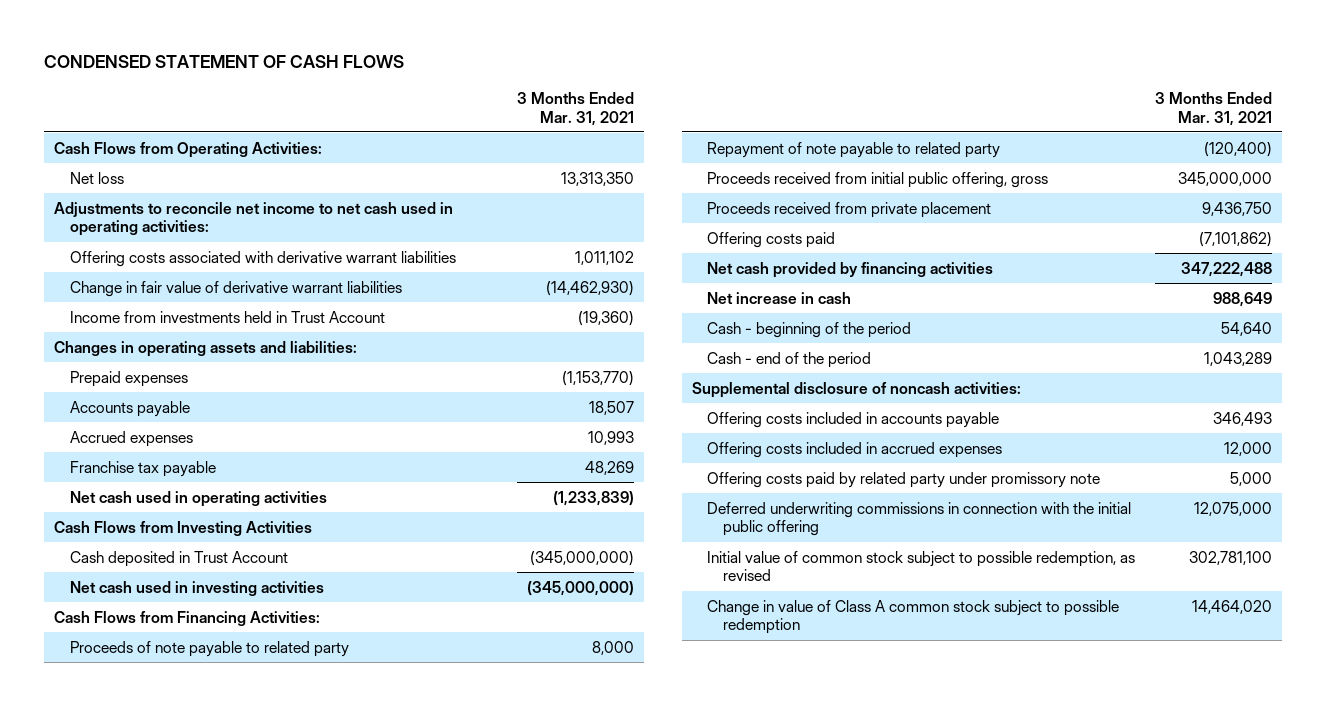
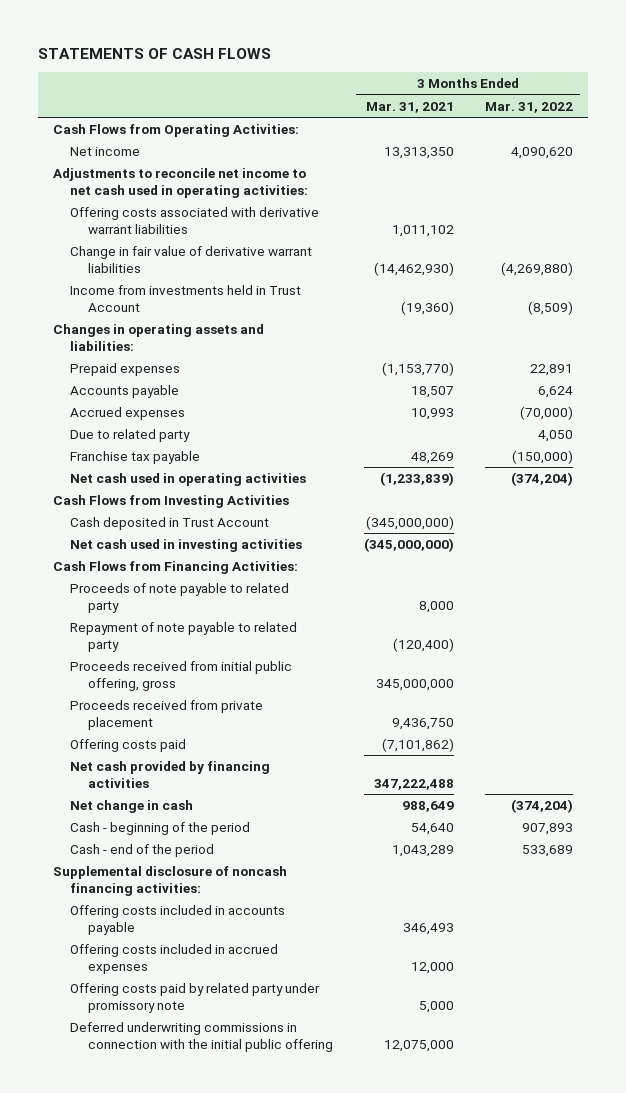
[44,54,405,68] CONDENSED STATEMENT OF CASH FLOWS -> [37,47,271,59] STATEMENTS OF CASH FLOWS
none -> [484,101,573,113] Mar. 31, 2022
[69,171,124,184] Net loss -> [70,147,141,157] Net income
none -> [70,429,191,443] Due to related party
[707,291,852,304] Net increase in cash -> [70,800,194,814] Net change in cash
[691,381,1021,398] Supplemental disclosure of noncash activities: -> [53,866,288,896] Supplemental disclosure of noncash financing activities:
[707,550,1136,582] Initial value of common stock subject to possible redemption, as revised -> none
[707,599,1120,635] Change in value of Class A common stock subject to possible redemption -> none

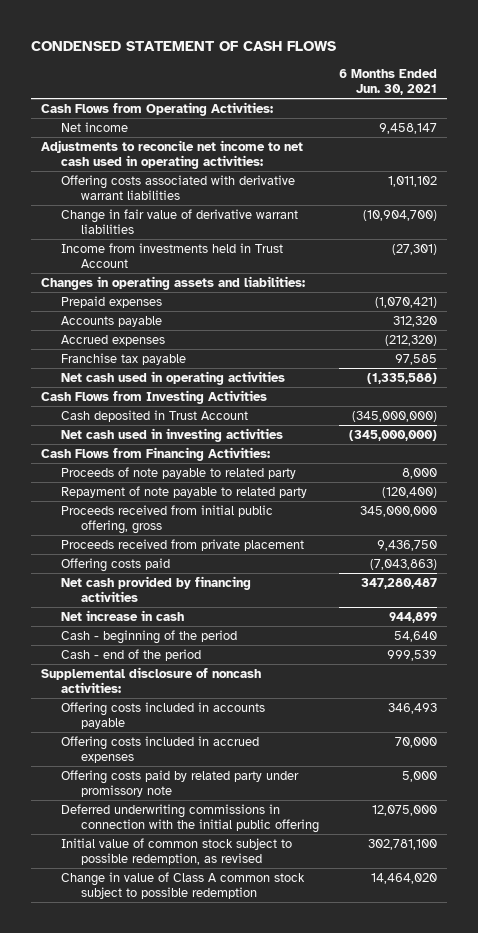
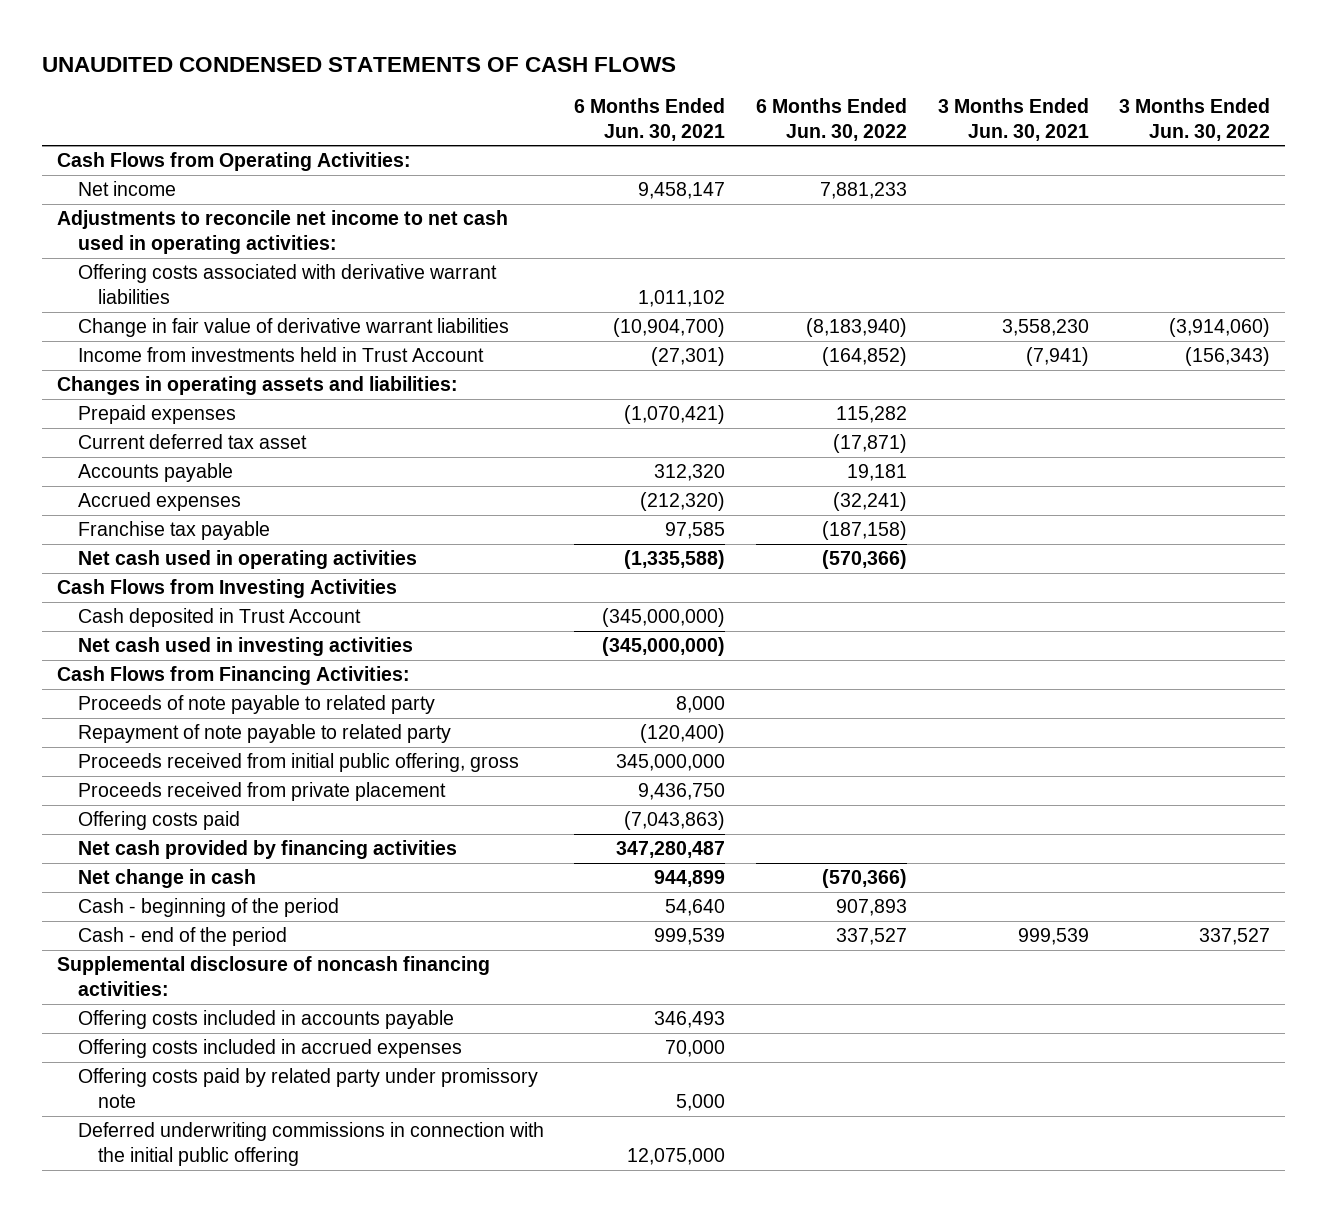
[31,41,337,52] CONDENSED STATEMENT OF CASH FLOWS -> [42,57,677,73] UNAUDITED CONDENSED STATEMENTS OF CASH FLOWS
none -> [755,98,907,141] 6 Months Ended Jun. 30, 2022
none -> [937,98,1089,141] 3 Months Ended Jun. 30, 2021
none -> [1119,98,1271,141] 3 Months Ended Jun. 30, 2022
none -> [77,434,307,450] Current deferred tax asset
[61,609,185,621] Net increase in cash -> [77,869,256,889] Net change in cash
[41,666,262,694] Supplemental disclosure of noncash activities: -> [57,956,491,996] Supplemental disclosure of noncash financing activities:
[61,837,293,866] Initial value of common stock subject to possible redemption, as revised -> none
[61,871,306,900] Change in value of Class A common stock subject to possible redemption -> none

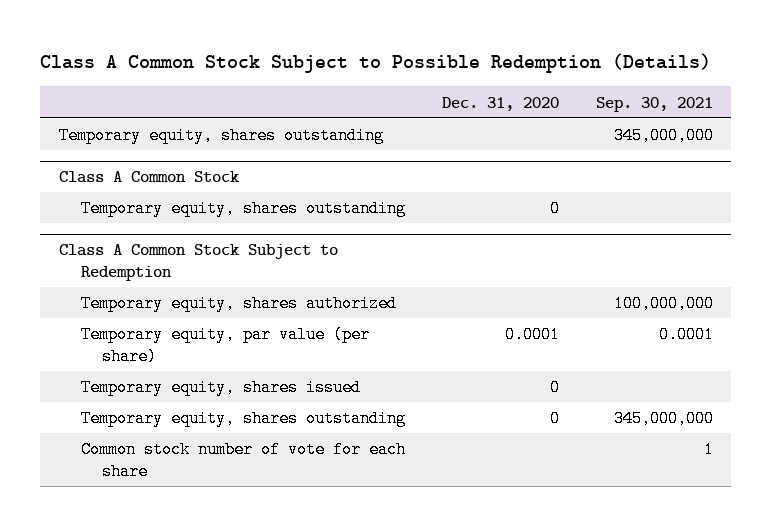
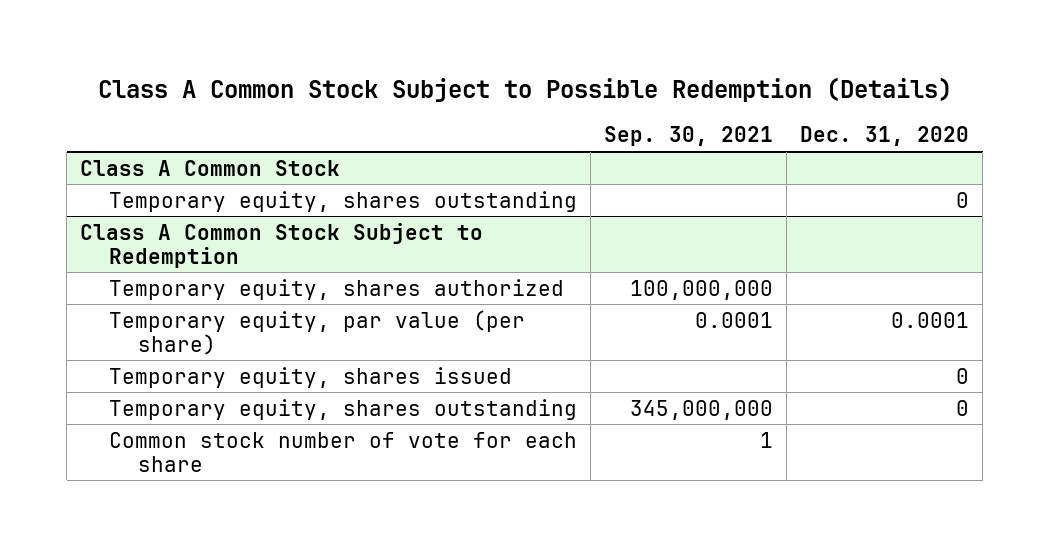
[58,127,384,145] Temporary equity, shares outstanding -> none

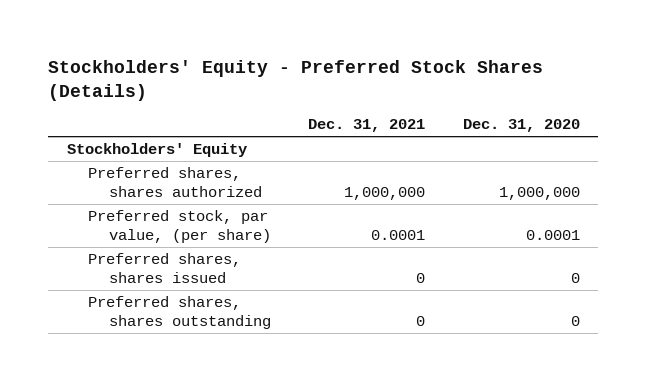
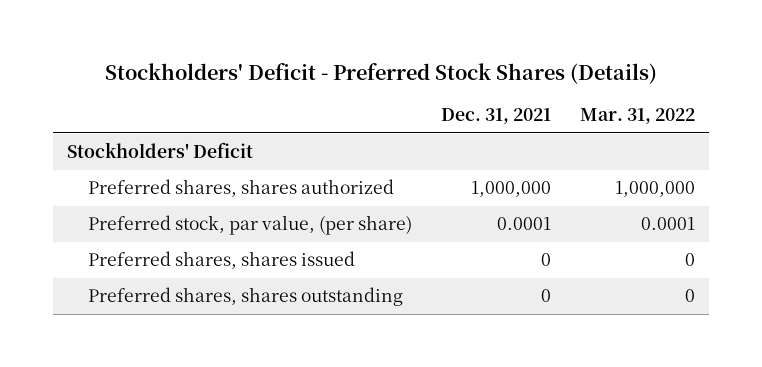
[48,59,544,101] Stockholders' Equity - Preferred Stock Shares (Details) -> [105,62,658,84] Stockholders' Deficit - Preferred Stock Shares (Details)
[462,119,580,133] Dec. 31, 2020 -> none
none -> [579,108,695,125] Mar. 31, 2022
[67,143,248,158] Stockholders' Equity -> [67,142,254,159] Stockholders' Deficit

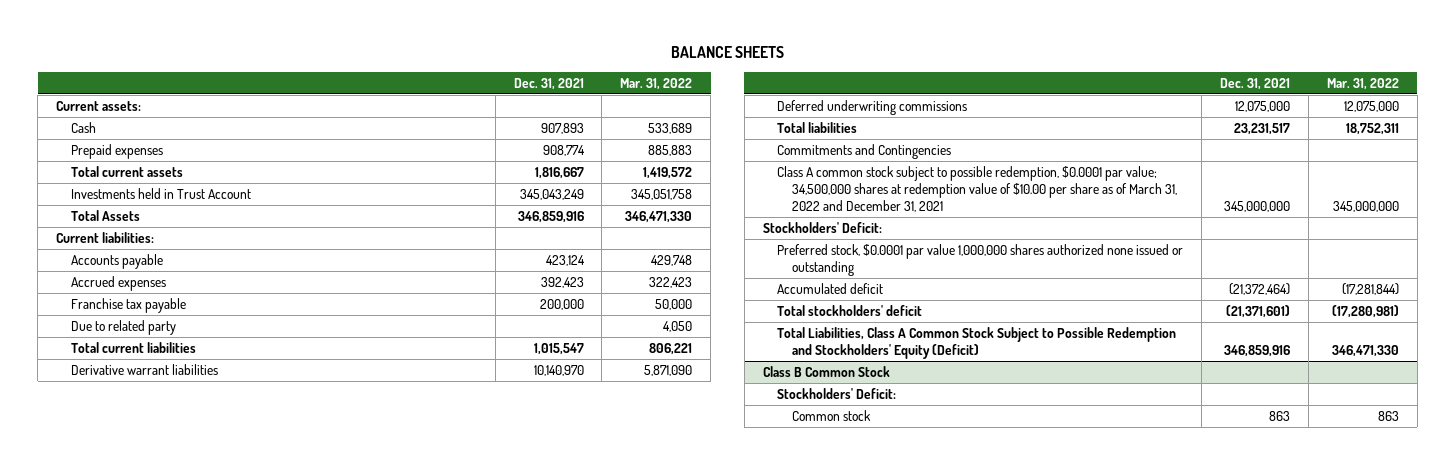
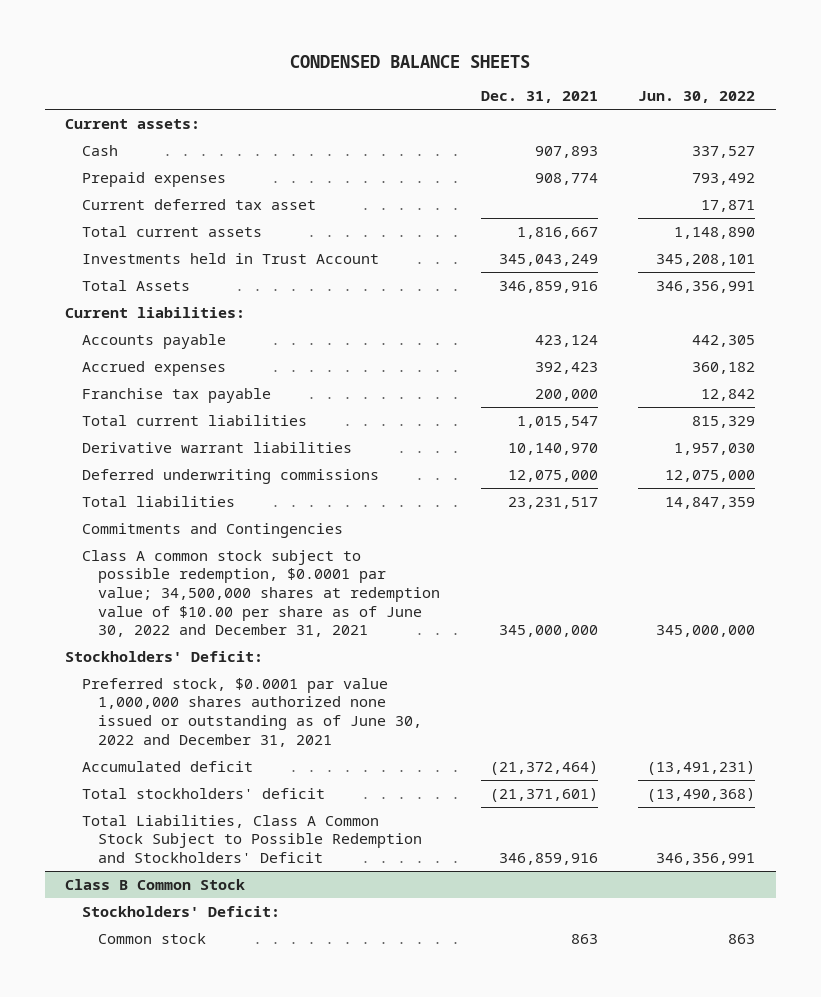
[670,46,784,59] BALANCE SHEETS -> [290,54,531,68] CONDENSED BALANCE SHEETS
[620,77,693,90] Mar. 31, 2022 -> none
none -> [638,91,756,104] Jun. 30, 2022
none -> [81,198,316,210] Current deferred tax asset
[70,319,176,335] Due to related party -> none
[777,165,1177,212] Class A common stock subject to possible redemption, $0.0001 par value; 34,500,000 shares at redemption value of $10.00 per share as of March 31, 2022 and December 31, 2021 -> [81,549,441,638] Class A common stock subject to possible redemption, $0.0001 par value; 34,500,000 shares at redemption value of $10.00 per share as of June 30, 2022 and December 31, 2021
[777,243,1184,276] Preferred stock, $0.0001 par value 1,000,000 shares authorized none issued or outstanding -> [81,677,423,747] Preferred stock, $0.0001 par value 1,000,000 shares authorized none issued or outstanding as of June 30, 2022 and December 31, 2021
[777,326,1177,359] Total Liabilities, Class A Common Stock Subject to Possible Redemption and Stockholders' Equity (Deficit) -> [81,814,423,863] Total Liabilities, Class A Common Stock Subject to Possible Redemption and Stockholders' Deficit

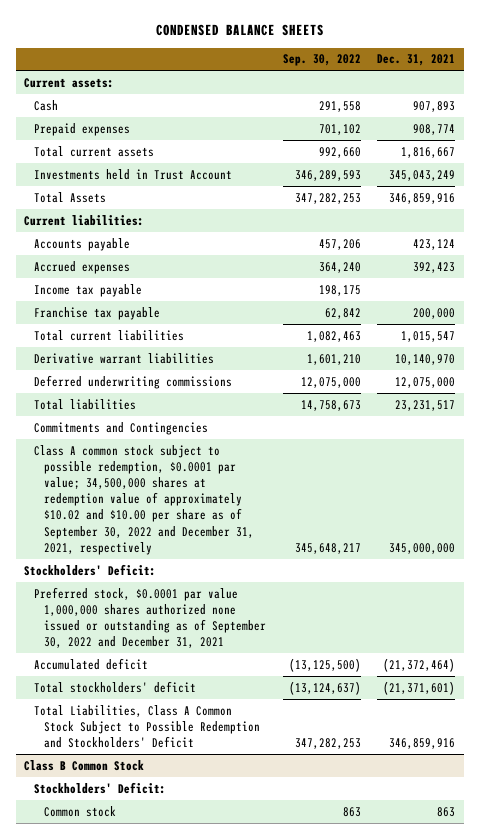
[638,91,756,104] Jun. 30, 2022 -> none
none -> [282,54,361,67] Sep. 30, 2022
[81,198,316,210] Current deferred tax asset -> none
none -> [33,283,142,297] Income tax payable
[81,549,441,638] Class A common stock subject to possible redemption, $0.0001 par value; 34,500,000 shares at redemption value of $10.00 per share as of June 30, 2022 and December 31, 2021 -> [33,444,255,555] Class A common stock subject to possible redemption, $0.0001 par value; 34,500,000 shares at redemption value of approximately $10.02 and $10.00 per share as of September 30, 2022 and December 31, 2021, respectively
[81,677,423,747] Preferred stock, $0.0001 par value 1,000,000 shares authorized none issued or outstanding as of June 30, 2022 and December 31, 2021 -> [33,586,267,649] Preferred stock, $0.0001 par value 1,000,000 shares authorized none issued or outstanding as of September 30, 2022 and December 31, 2021

